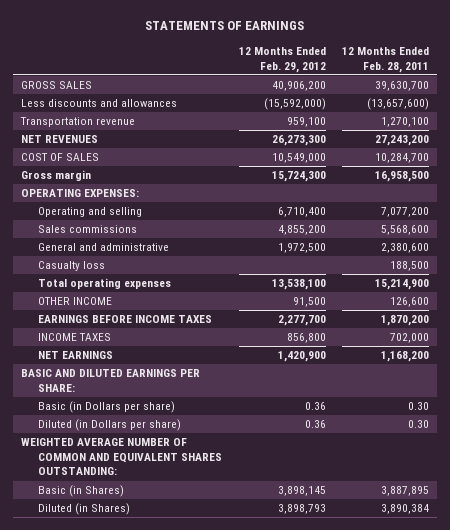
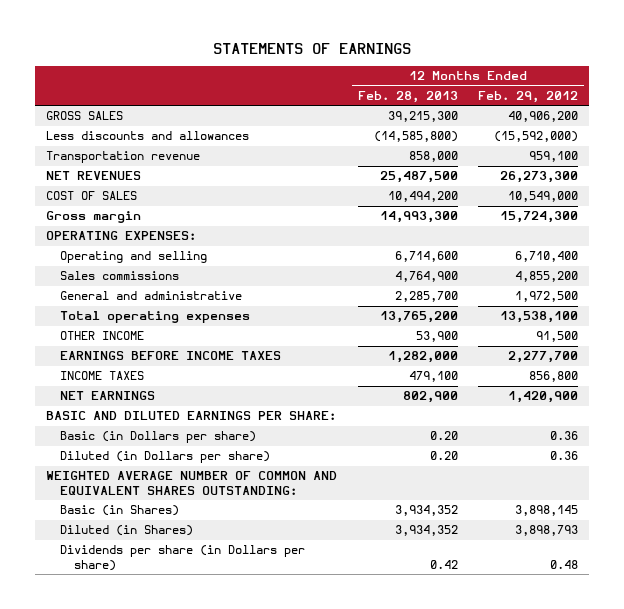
[342,47,430,73] 12 Months Ended Feb. 28, 2011 -> none
none -> [357,90,458,103] Feb. 28, 2013
[38,261,106,272] Casualty loss -> none
none -> [59,545,305,572] Dividends per share (in Dollars per share)

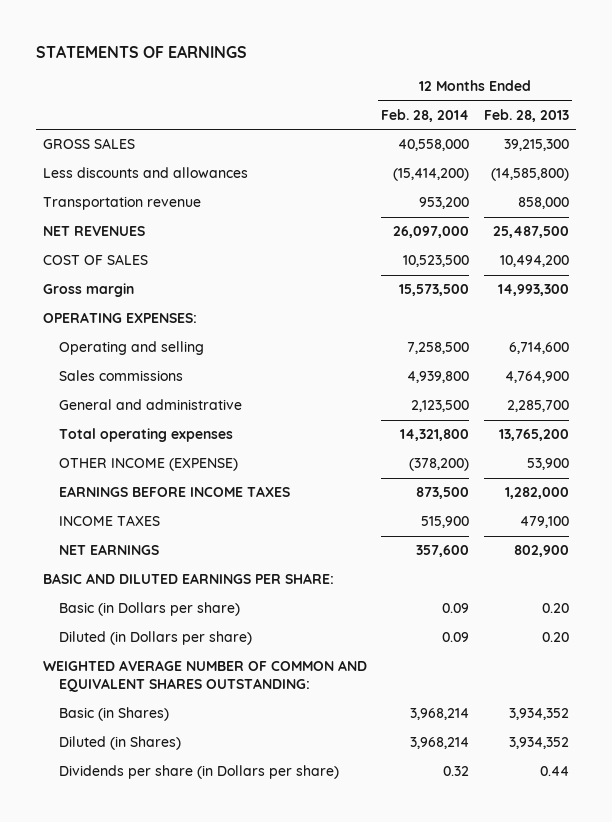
[478,90,579,103] Feb. 29, 2012 -> none
none -> [381,108,470,122] Feb. 28, 2014
[59,331,144,341] OTHER INCOME -> [59,458,239,472] OTHER INCOME (EXPENSE)
[429,560,458,570] 0.42 -> [539,766,569,777] 0.44

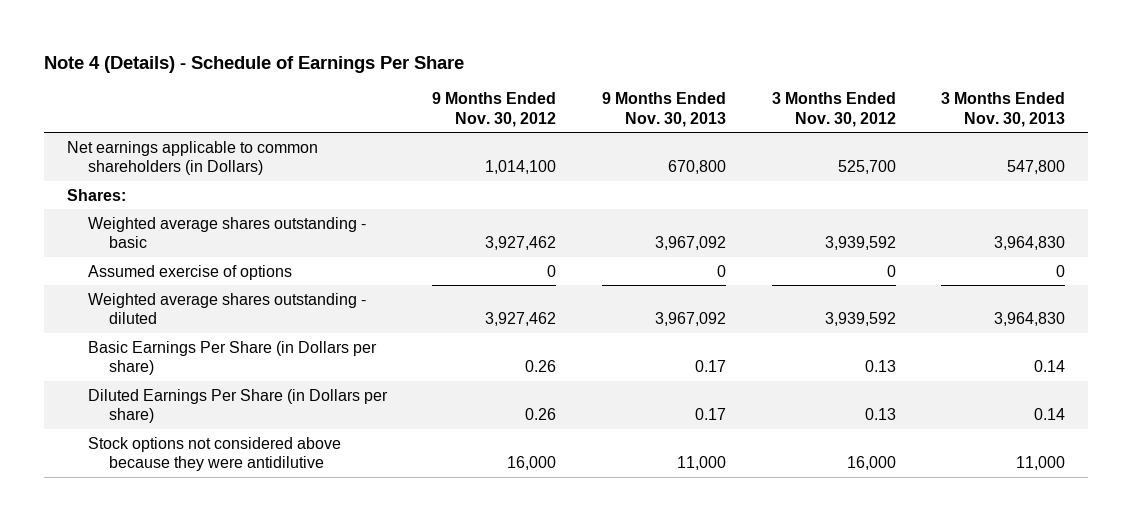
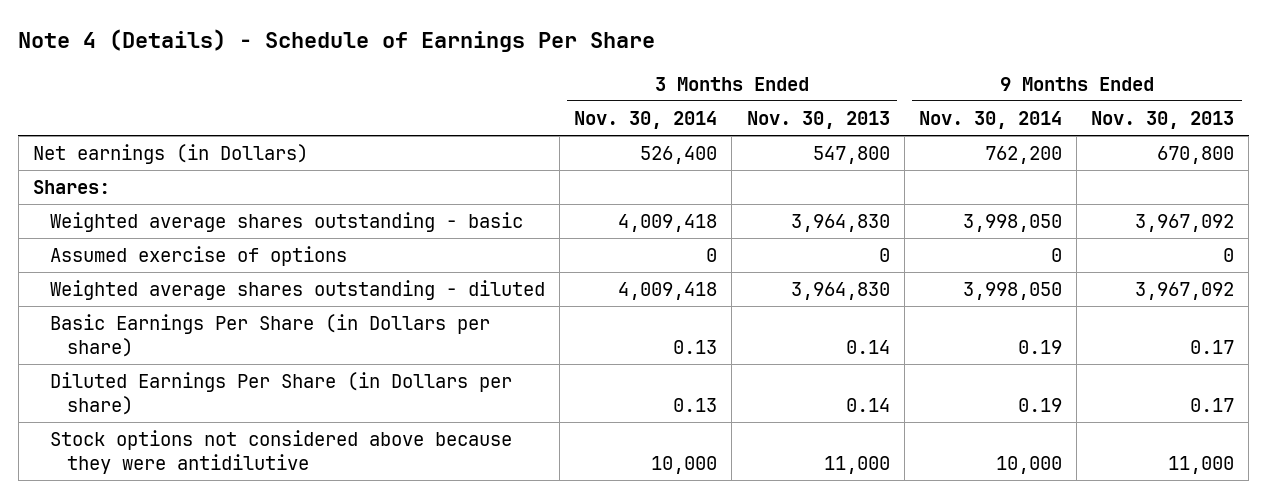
[432,92,557,127] 9 Months Ended Nov. 30, 2012 -> none
[771,92,896,127] 3 Months Ended Nov. 30, 2012 -> none
none -> [574,110,718,129] Nov. 30, 2014
none -> [918,110,1062,129] Nov. 30, 2014
[66,140,318,176] Net earnings applicable to common shareholders (in Dollars) -> [32,144,308,165] Net earnings (in Dollars)

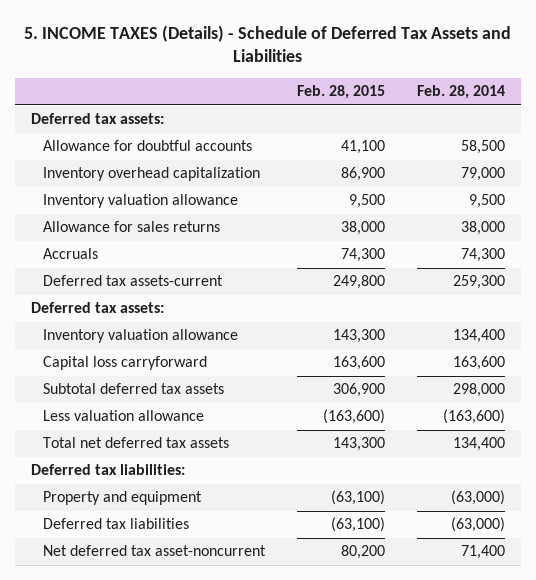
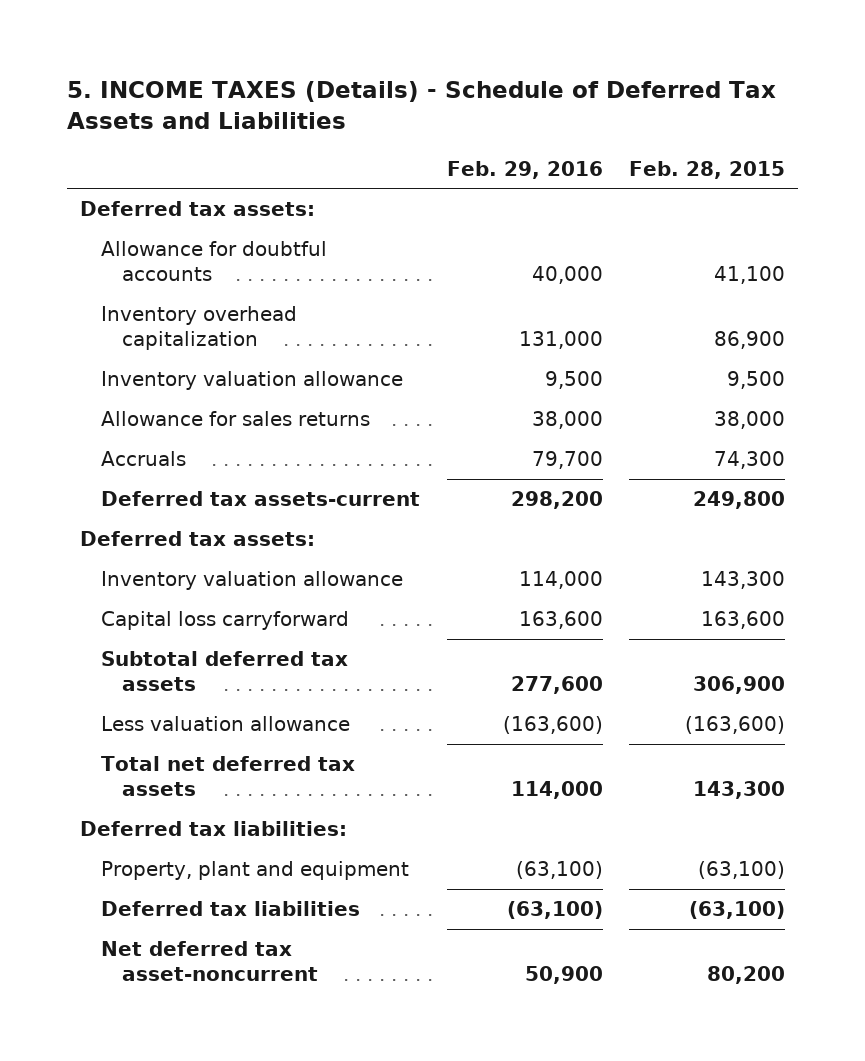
[417,85,506,100] Feb. 28, 2014 -> none
none -> [446,160,603,179] Feb. 29, 2016
[43,491,203,506] Property and equipment -> [101,861,410,881] Property, plant and equipment

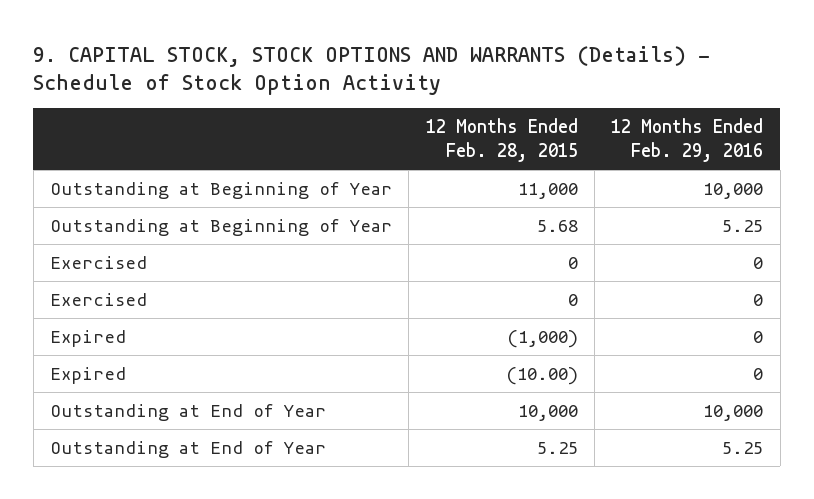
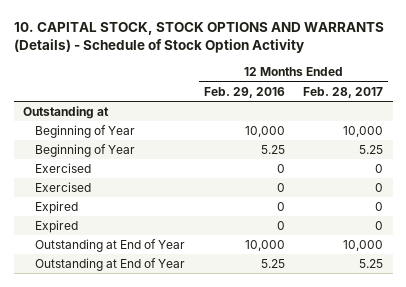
[33,45,711,95] 9. CAPITAL STOCK, STOCK OPTIONS AND WARRANTS (Details) - Schedule of Stock Option Activity -> [13,22,384,54] 10. CAPITAL STOCK, STOCK OPTIONS AND WARRANTS (Details) - Schedule of Stock Option Activity
[425,118,578,162] 12 Months Ended Feb. 28, 2015 -> none
none -> [303,86,384,98] Feb. 28, 2017
none -> [22,106,109,120] Outstanding at
[50,182,393,200] Outstanding at Beginning of Year -> [35,125,136,139] Beginning of Year
[50,219,393,237] Outstanding at Beginning of Year -> [35,144,136,158] Beginning of Year

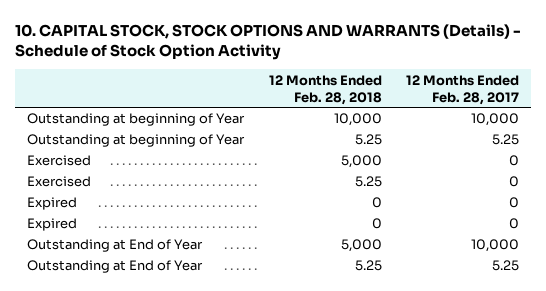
[203,86,285,98] Feb. 29, 2016 -> none
none -> [268,74,382,105] 12 Months Ended Feb. 28, 2018
[22,106,109,120] Outstanding at -> none
[35,125,136,139] Beginning of Year -> [27,113,246,127] Outstanding at beginning of Year
[35,144,136,158] Beginning of Year -> [27,134,246,148] Outstanding at beginning of Year

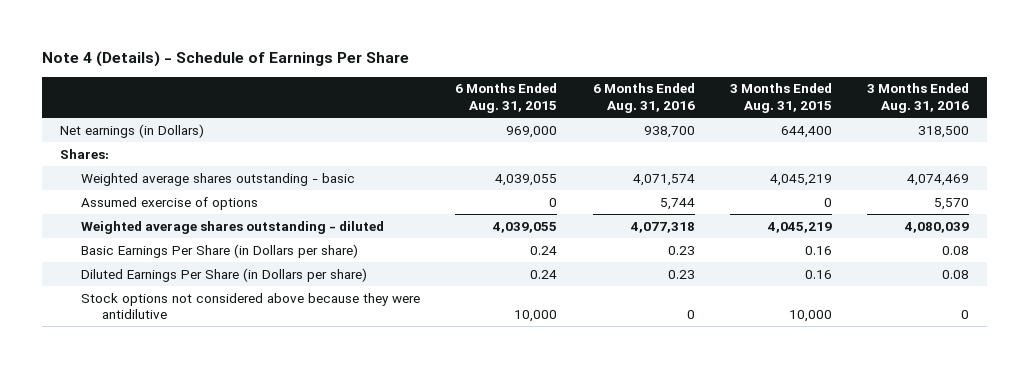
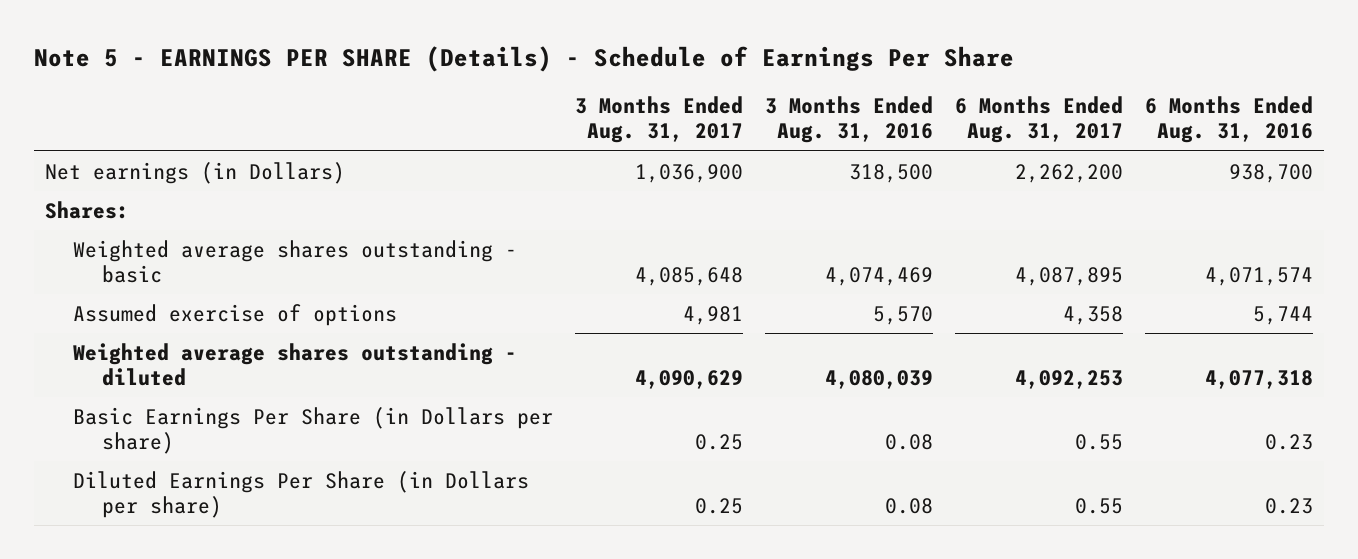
[42,51,410,68] Note 4 (Details) - Schedule of Earnings Per Share -> [33,45,1014,72] Note 5 - EARNINGS PER SHARE (Details) - Schedule of Earnings Per Share
[455,83,558,114] 6 Months Ended Aug. 31, 2015 -> none
[729,83,832,114] 3 Months Ended Aug. 31, 2015 -> none
none -> [575,96,744,144] 3 Months Ended Aug. 31, 2017
none -> [955,96,1124,144] 6 Months Ended Aug. 31, 2017
[80,292,420,320] Stock options not considered above because they were antidilutive -> none

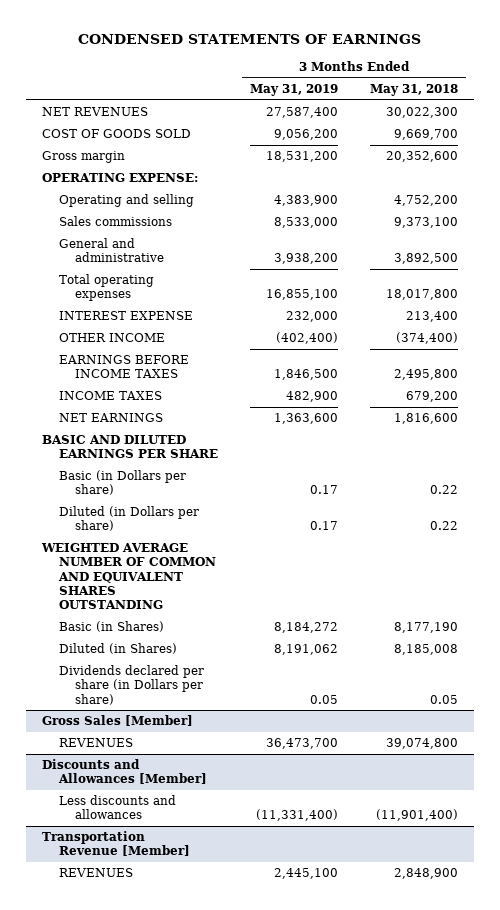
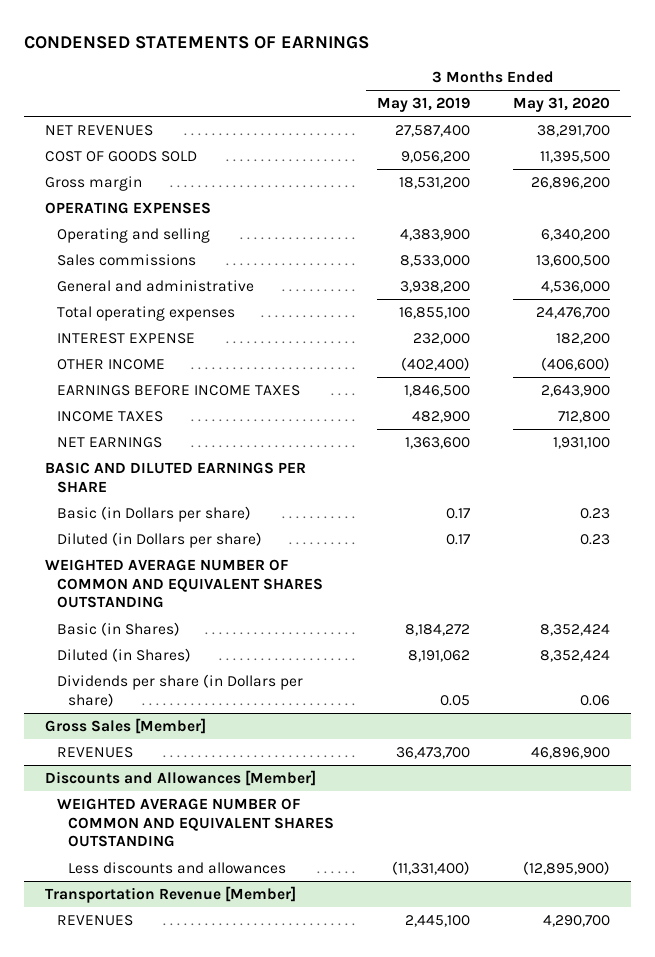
[369,84,458,97] May 31, 2018 -> none
none -> [512,97,610,113] May 31, 2020
[42,173,199,183] OPERATING EXPENSE: -> [45,202,212,215] OPERATING EXPENSES
[58,665,204,705] Dividends declared per share (in Dollars per share) -> [56,674,303,707] Dividends per share (in Dollars per share)
none -> [56,798,335,848] WEIGHTED AVERAGE NUMBER OF COMMON AND EQUIVALENT SHARES OUTSTANDING

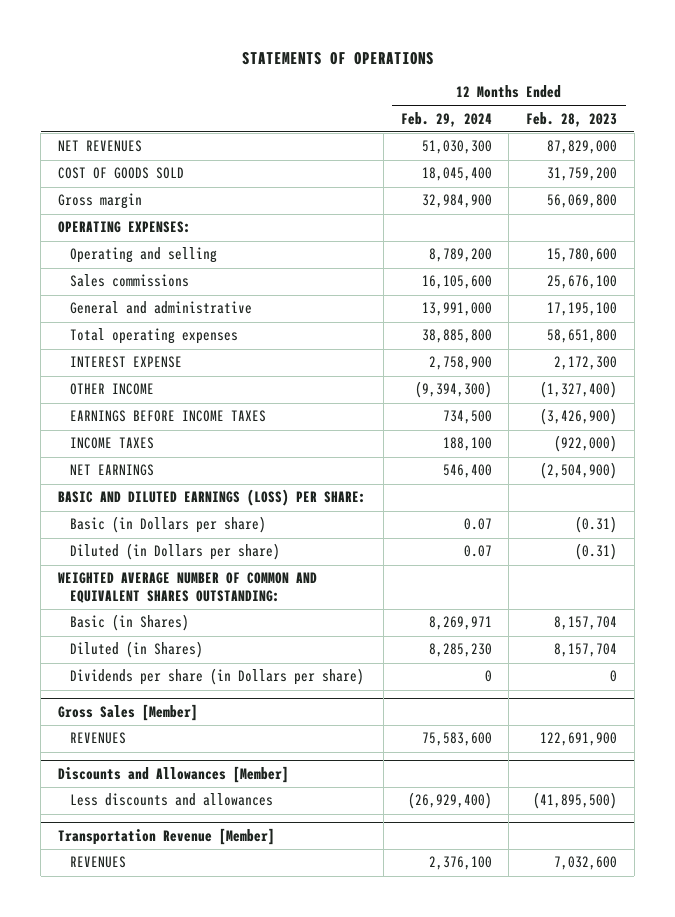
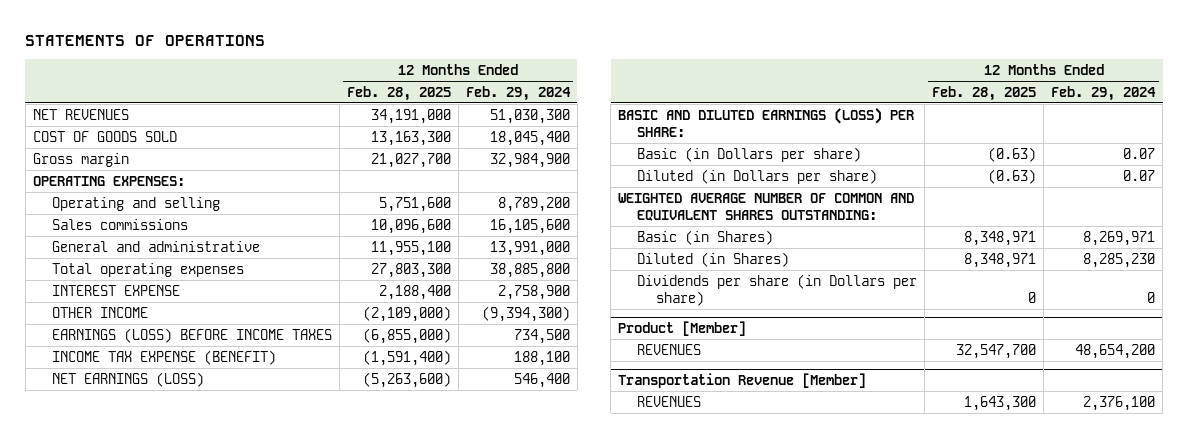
[526,111,618,127] Feb. 28, 2023 -> none
none -> [346,85,451,101] Feb. 28, 2025
[70,410,267,423] EARNINGS BEFORE INCOME TAXES -> [51,327,332,343] EARNINGS (LOSS) BEFORE INCOME TAXES
[70,437,155,450] INCOME TAXES -> [51,349,276,365] INCOME TAX EXPENSE (BENEFIT)
[70,464,155,477] NET EARNINGS -> [51,371,204,387] NET EARNINGS (LOSS)
[58,704,199,722] Gross Sales [Member] -> none
[58,766,290,784] Discounts and Allowances [Member] -> none
[70,793,274,807] Less discounts and allowances -> none
none -> [618,321,747,337] Product [Member]
[421,732,492,747] 75,583,600 -> [1075,343,1156,359] 48,654,200

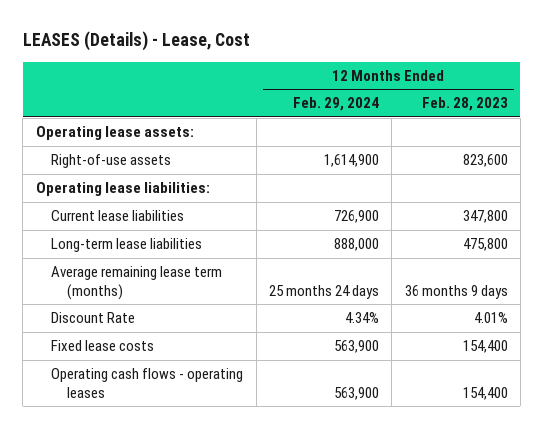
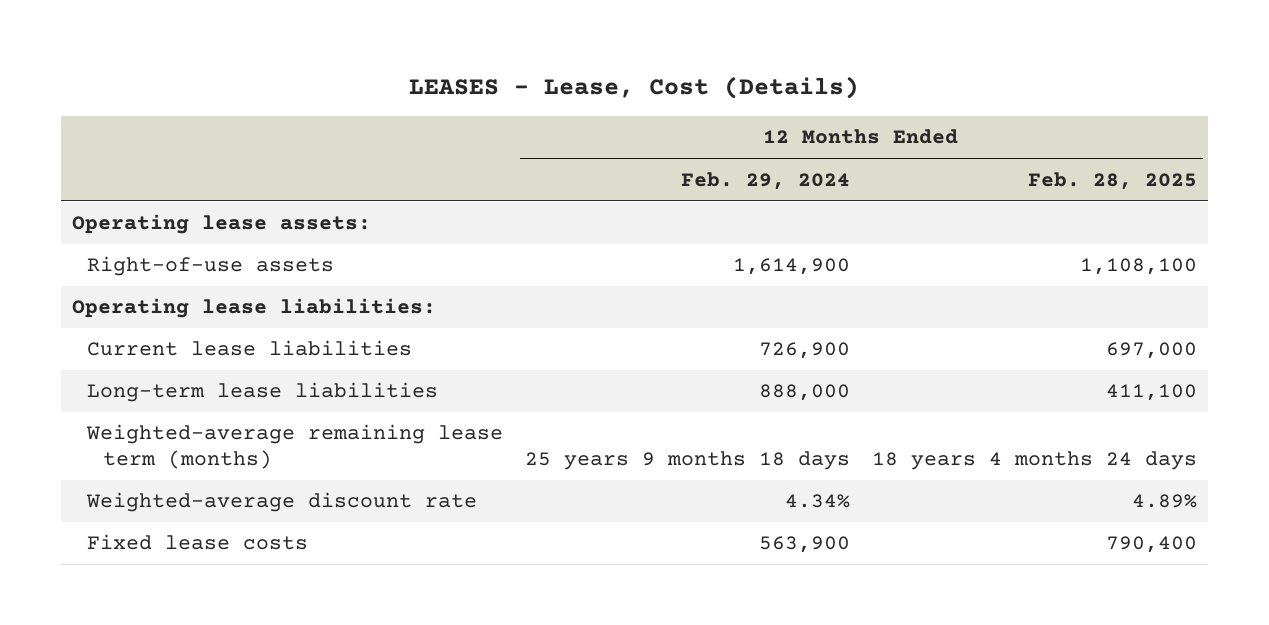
[22,31,250,52] LEASES (Details) - Lease, Cost -> [409,76,860,100] LEASES - Lease, Cost (Details)
[421,97,508,112] Feb. 28, 2023 -> none
none -> [1028,171,1198,190] Feb. 28, 2025
[51,266,223,300] Average remaining lease term (months) -> [86,424,504,469] Weighted-average remaining lease term (months)
[269,284,380,299] 25 months 24 days -> [525,450,851,470] 25 years 9 months 18 days
[51,312,136,324] Discount Rate -> [86,492,478,513] Weighted-average discount rate
[51,368,244,398] Operating cash flows - operating leases -> none

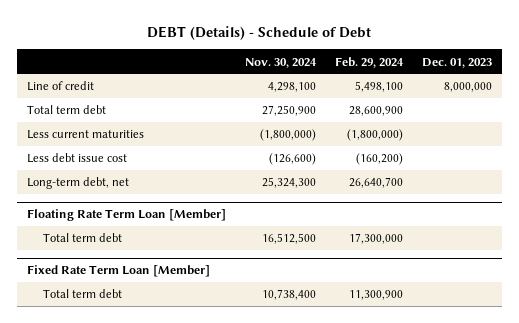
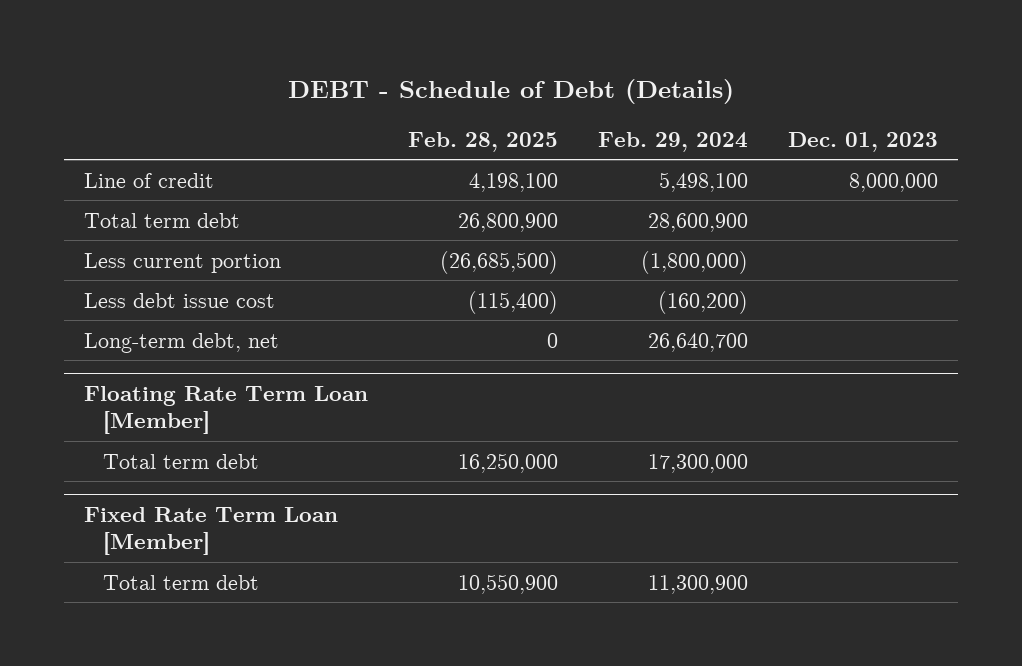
[147,25,372,40] DEBT (Details) - Schedule of Debt -> [287,78,734,104] DEBT - Schedule of Debt (Details)
[244,57,317,68] Nov. 30, 2024 -> none
none -> [407,131,558,152] Feb. 28, 2025
[26,130,144,140] Less current maturities -> [84,252,282,273] Less current portion

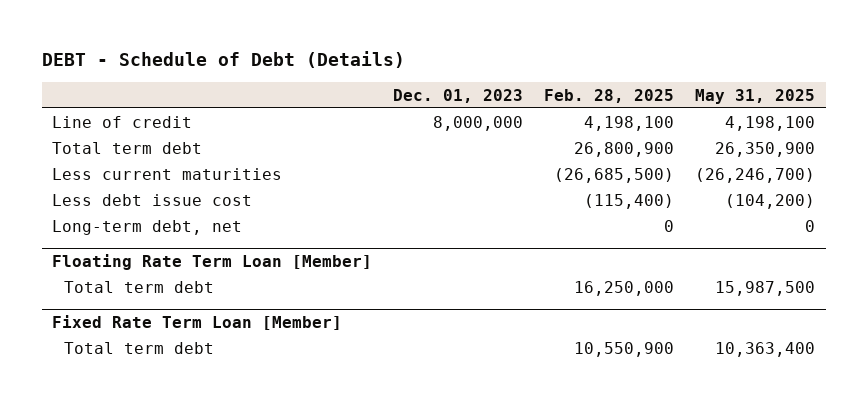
[597,131,748,152] Feb. 29, 2024 -> none
none -> [695,88,816,104] May 31, 2025
[84,252,282,273] Less current portion -> [52,167,283,180] Less current maturities

